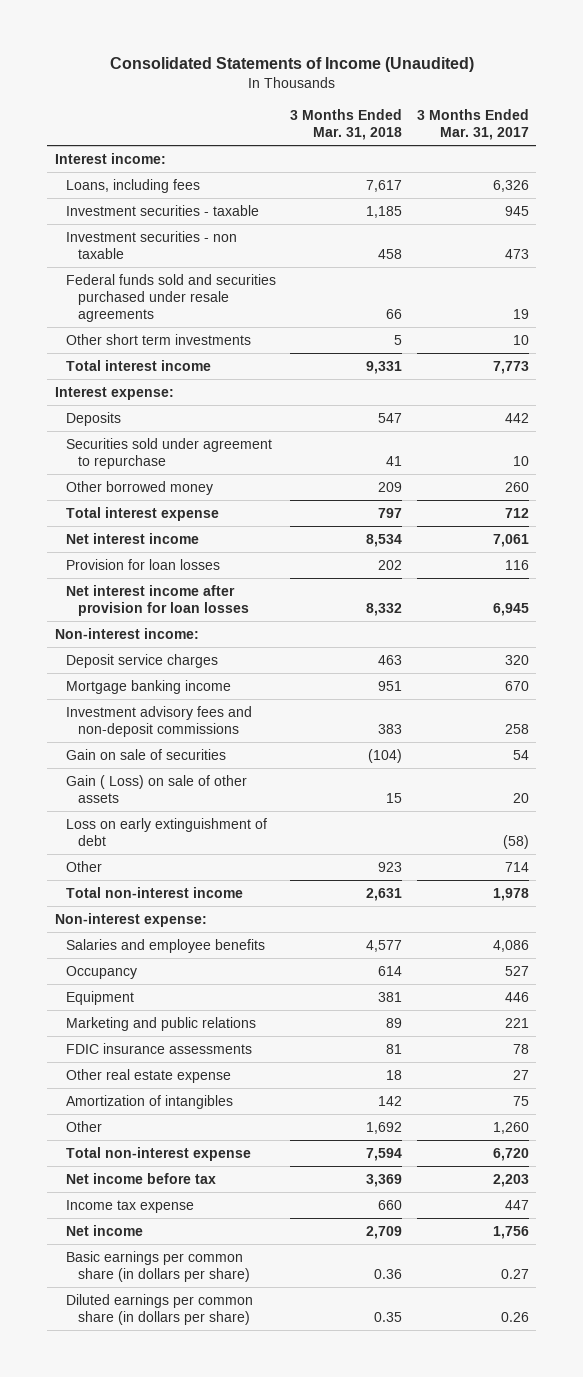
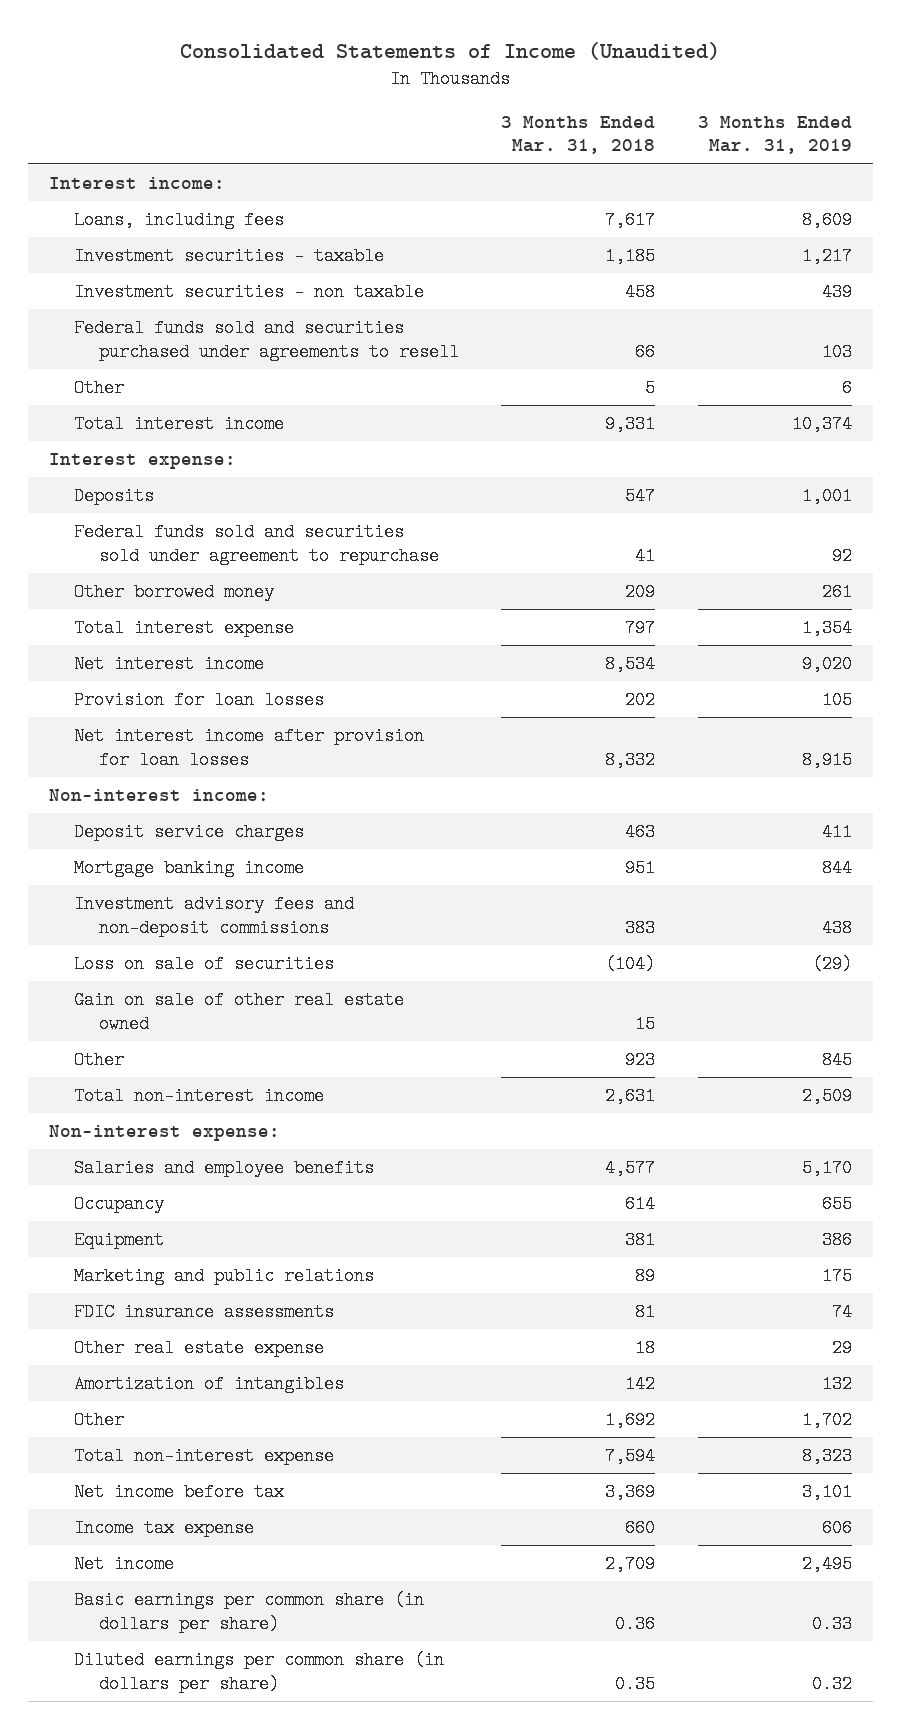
[416,109,529,141] 3 Months Ended Mar. 31, 2017 -> none
none -> [697,115,852,155] 3 Months Ended Mar. 31, 2019
[66,273,277,322] Federal funds sold and securities purchased under resale agreements -> [74,319,460,361] Federal funds sold and securities purchased under agreements to resell
[66,333,252,345] Other short term investments -> [74,379,125,398] Other
[66,437,273,469] Securities sold under agreement to repurchase -> [74,523,440,565] Federal funds sold and securities sold under agreement to repurchase
[66,817,268,846] Loss on early extinguishment of debt -> none
[66,748,227,760] Gain on sale of securities -> [74,955,335,974] Loss on sale of securities
[66,774,248,803] Gain ( Loss) on sale of other assets -> [74,991,405,1033] Gain on sale of other real estate owned

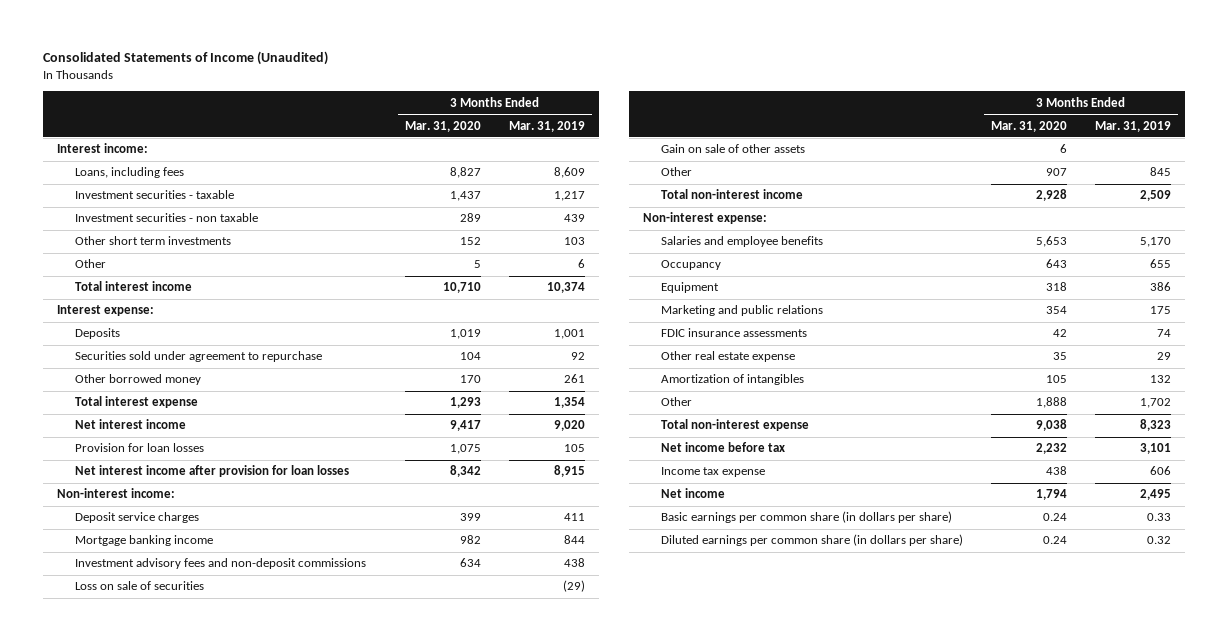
[501,115,656,155] 3 Months Ended Mar. 31, 2018 -> none
none -> [404,120,481,132] Mar. 31, 2020
[74,319,460,361] Federal funds sold and securities purchased under agreements to resell -> none
none -> [74,236,231,246] Other short term investments
[74,523,440,565] Federal funds sold and securities sold under agreement to repurchase -> [74,351,322,363] Securities sold under agreement to repurchase
[74,991,405,1033] Gain on sale of other real estate owned -> [661,144,806,154] Gain on sale of other assets

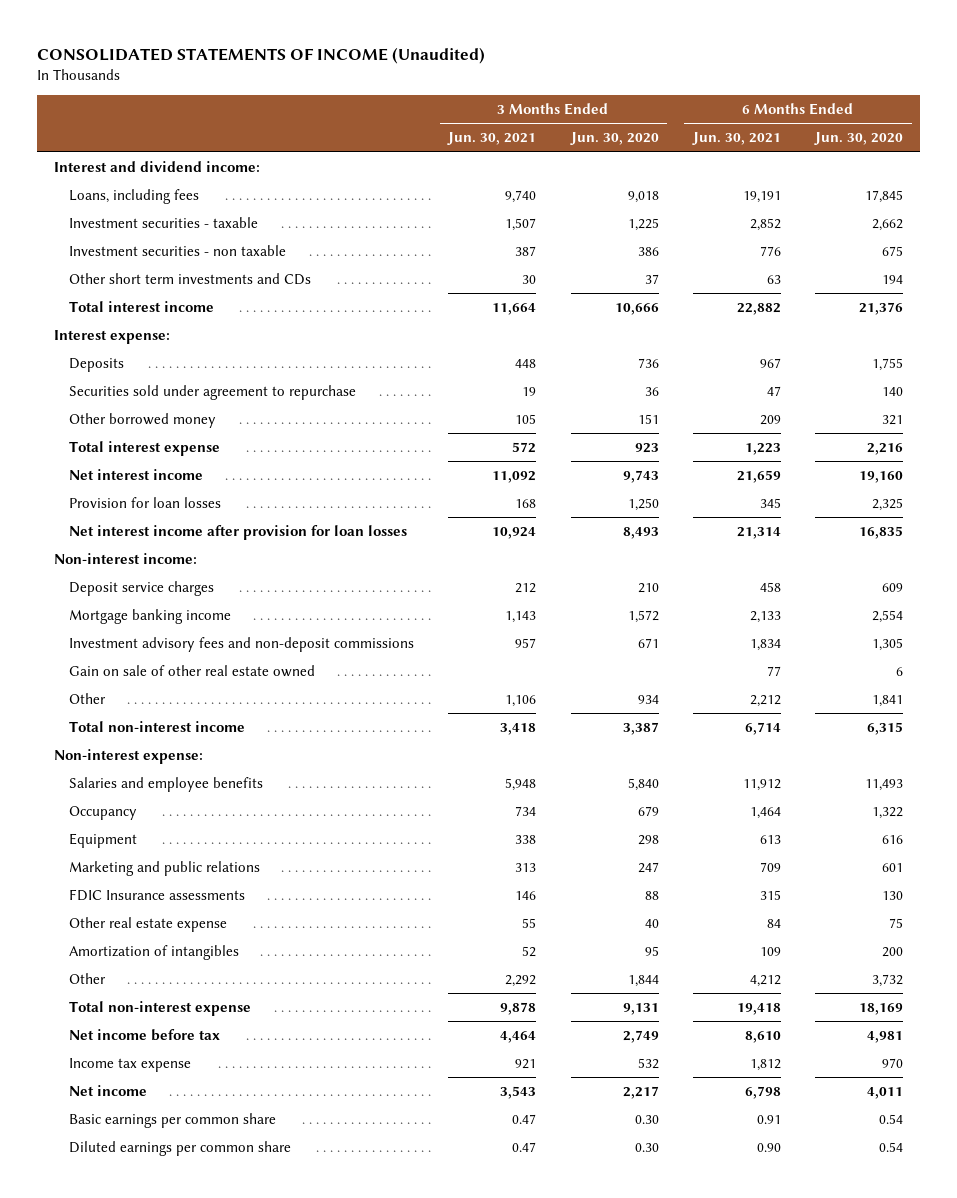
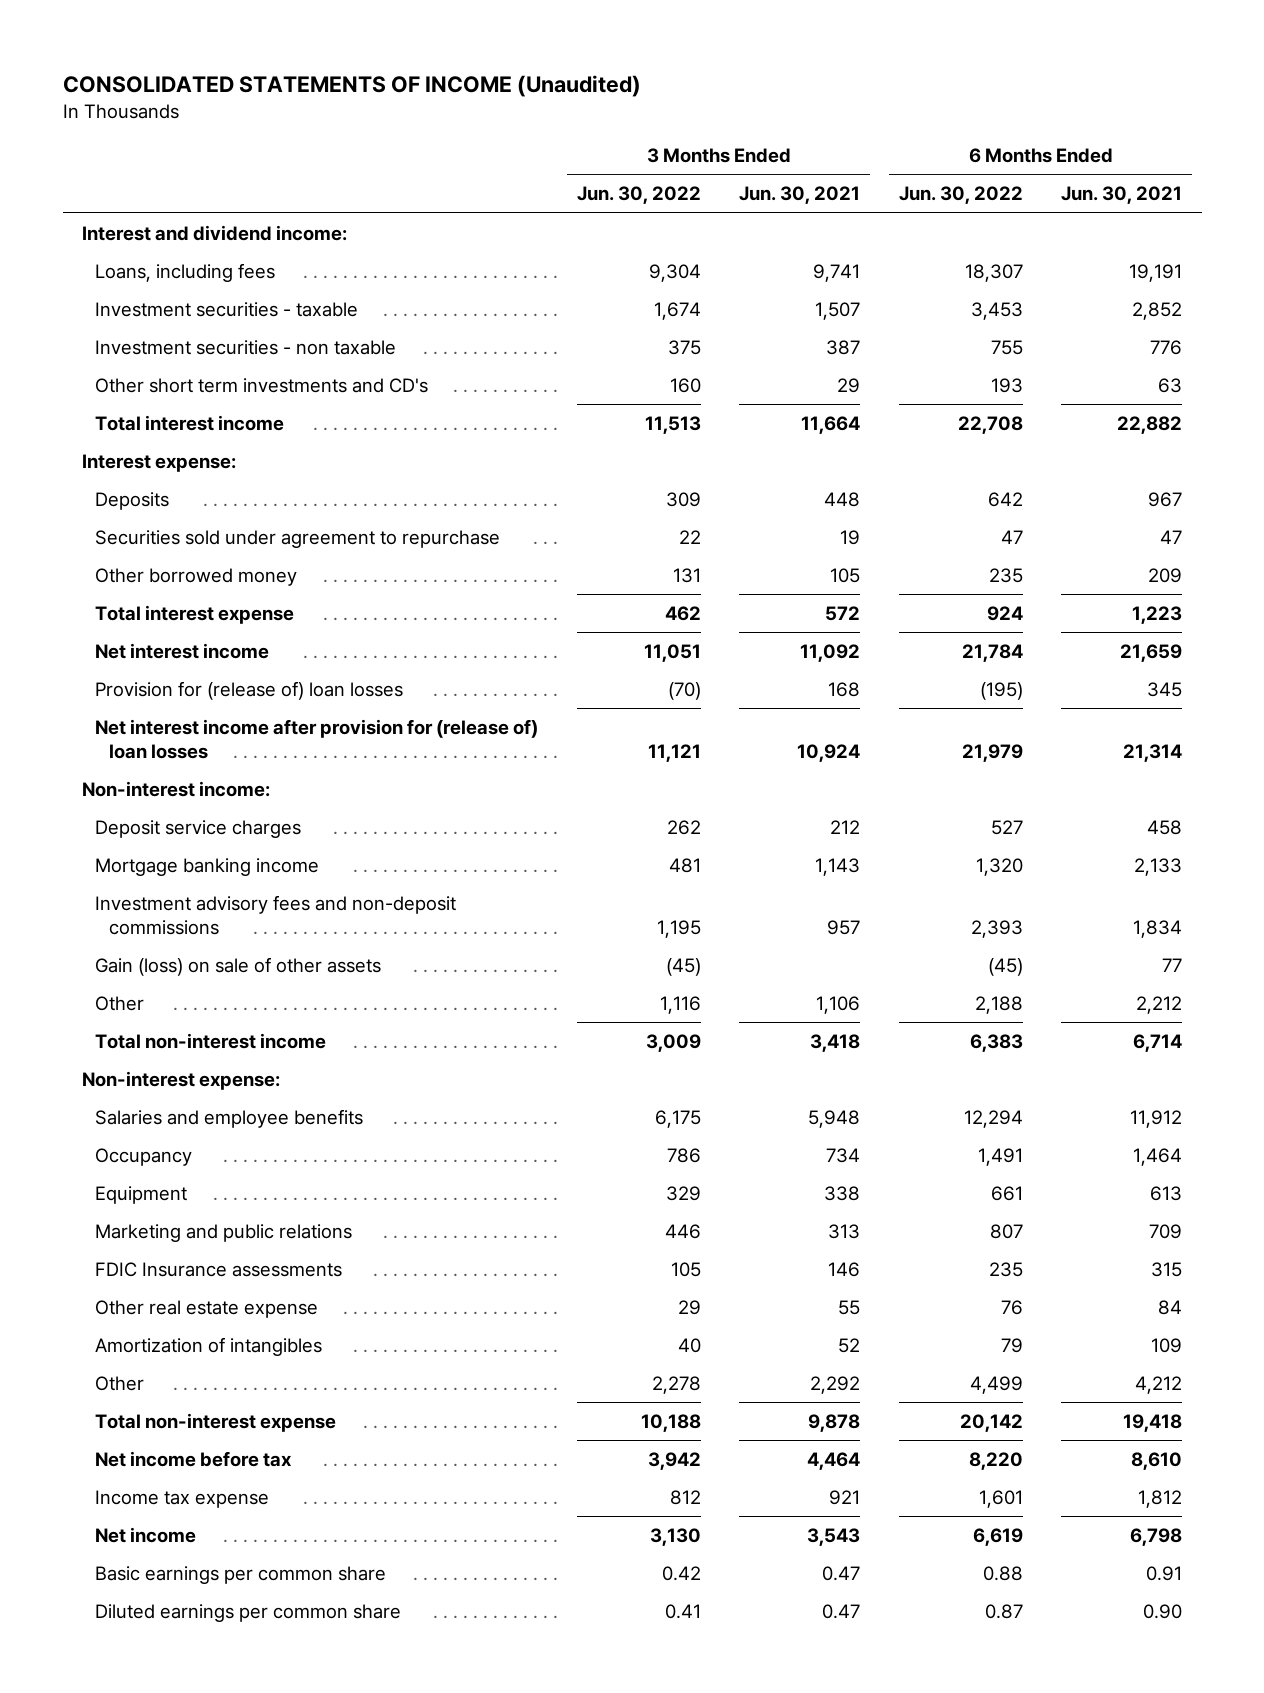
[569,132,659,146] Jun. 30, 2020 -> none
[814,132,904,146] Jun. 30, 2020 -> none
none -> [576,186,701,205] Jun. 30, 2022
none -> [898,186,1023,205] Jun. 30, 2022
[505,189,537,203] 9,740 -> [813,263,861,282] 9,741
[68,272,311,285] Other short term investments and CDs -> [95,377,429,393] Other short term investments and CD's
[522,274,537,284] 30 -> [837,377,861,393] 29
[68,496,221,508] Provision for loan losses -> [95,680,404,700] Provision for (release of) loan losses
[68,524,407,540] Net interest income after provision for loan losses -> [95,718,539,759] Net interest income after provision for (release of) loan losses
[68,664,315,677] Gain on sale of other real estate owned -> [95,956,382,976] Gain (loss) on sale of other assets

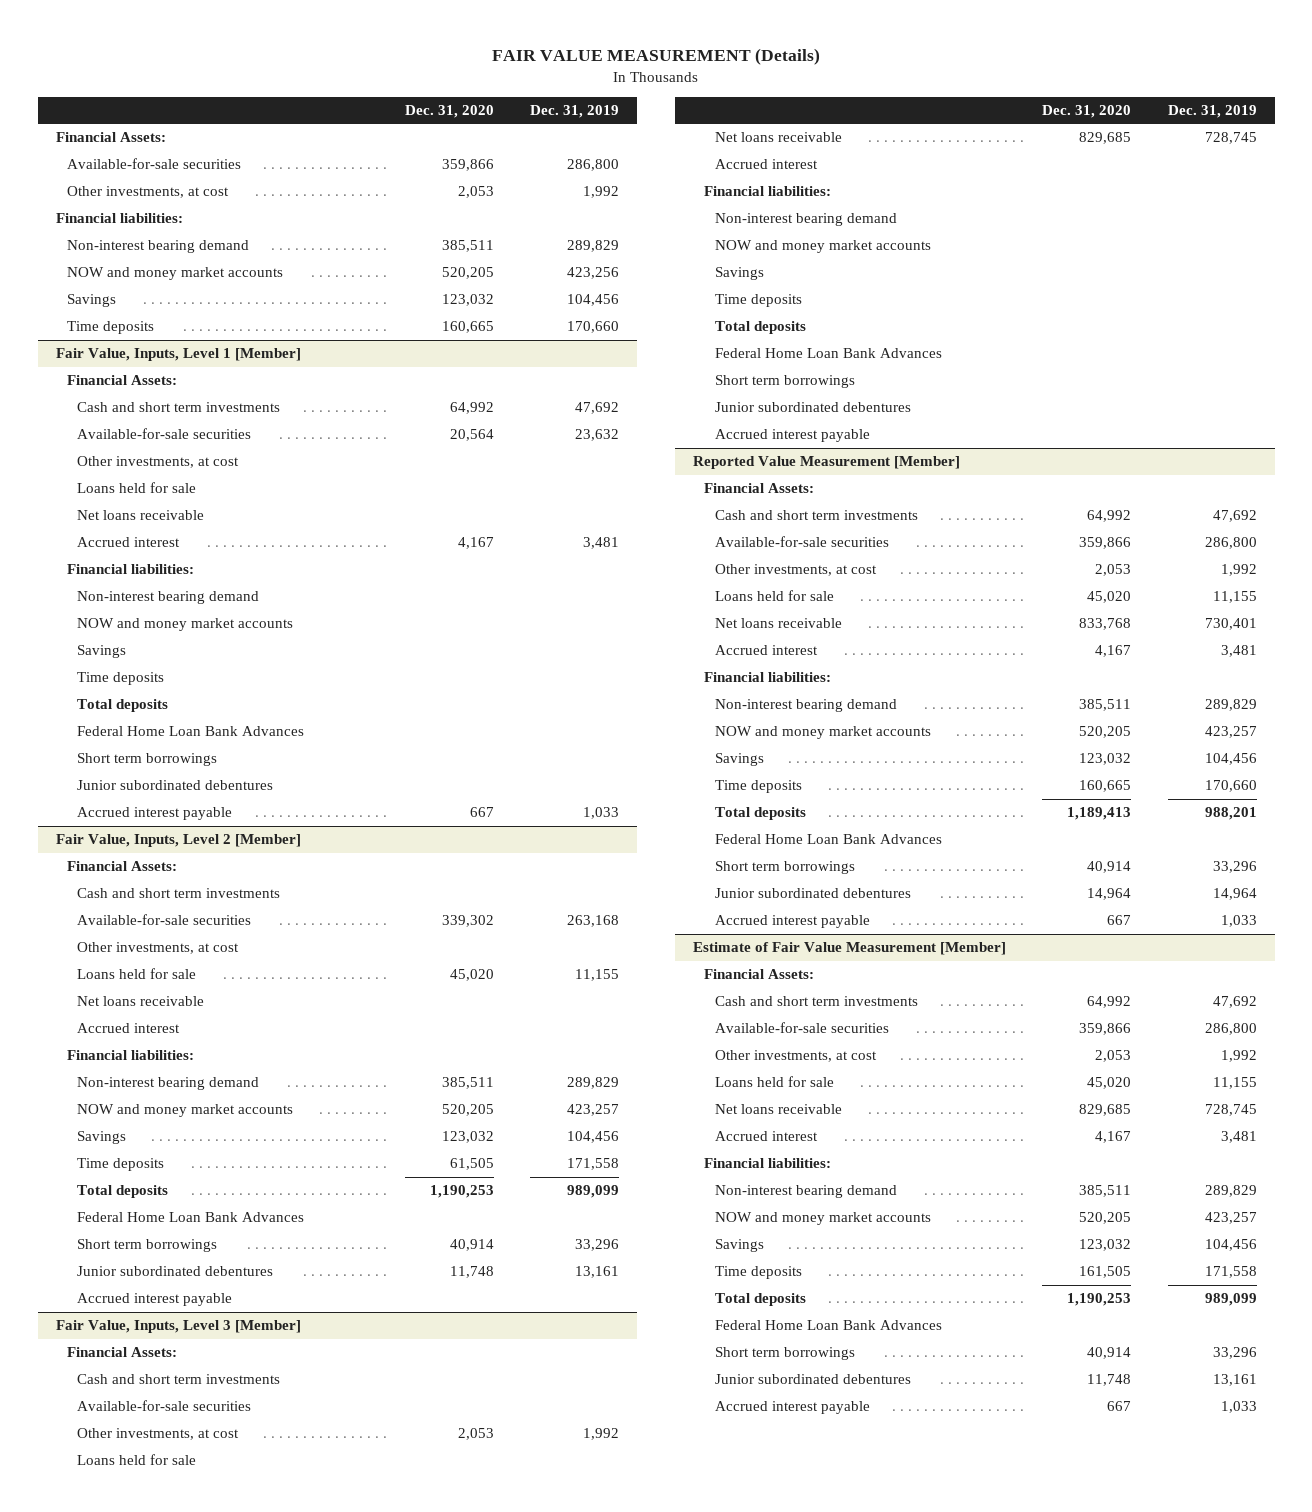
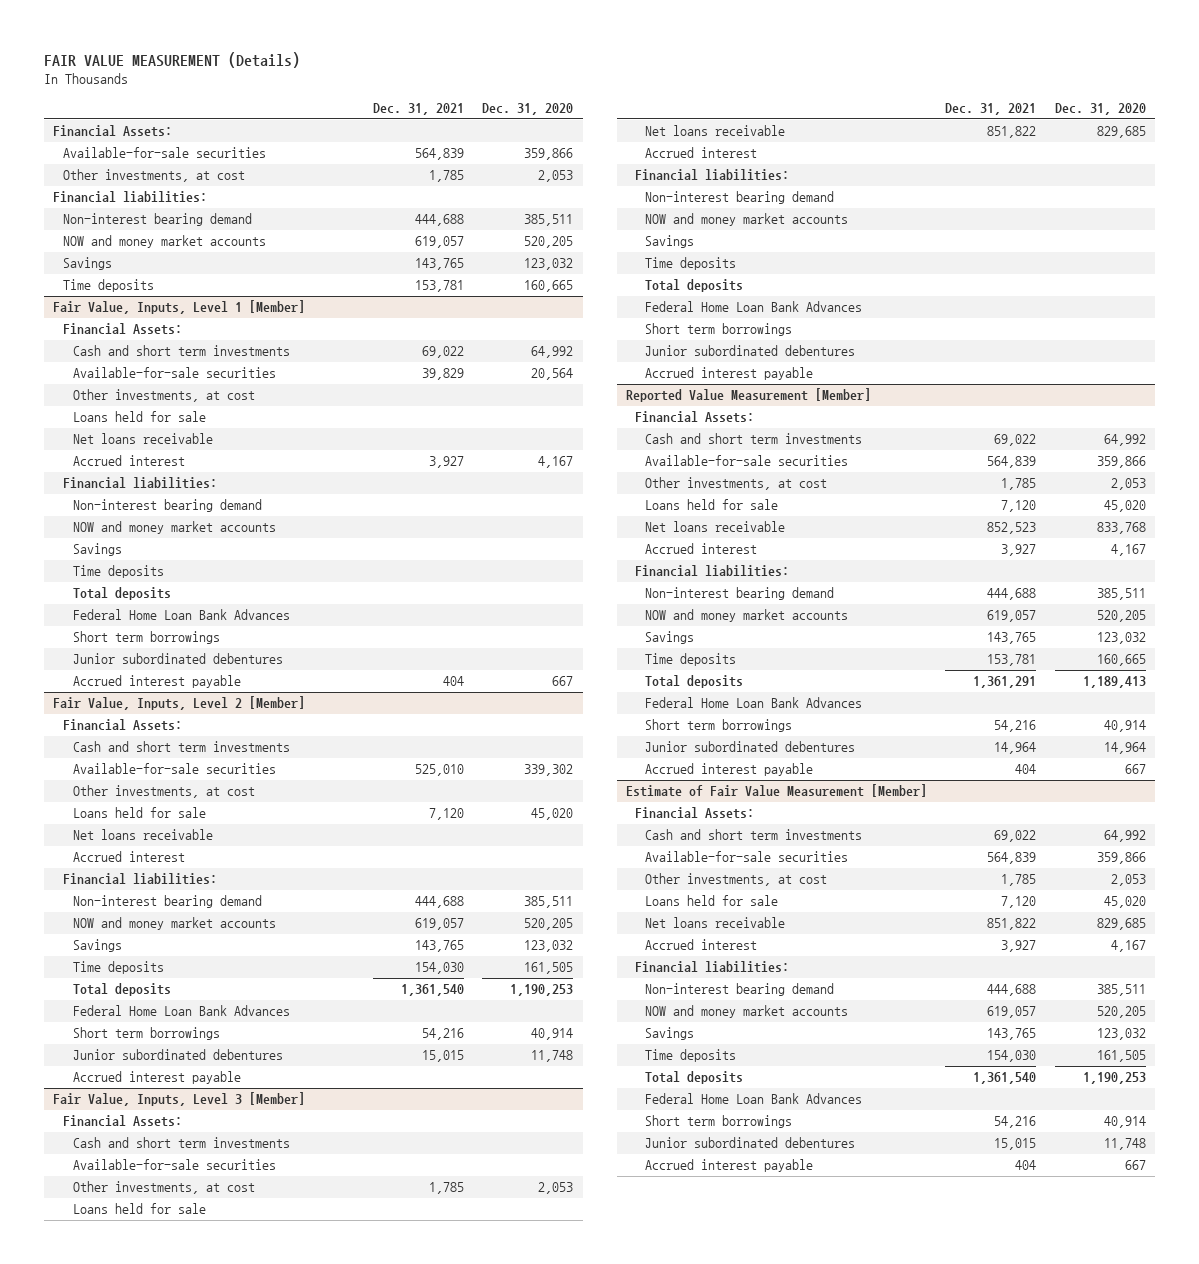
[530,104,620,118] Dec. 31, 2019 -> none
none -> [372,103,464,116] Dec. 31, 2021
[450,1158,495,1171] 61,505 -> [524,962,574,975] 161,505

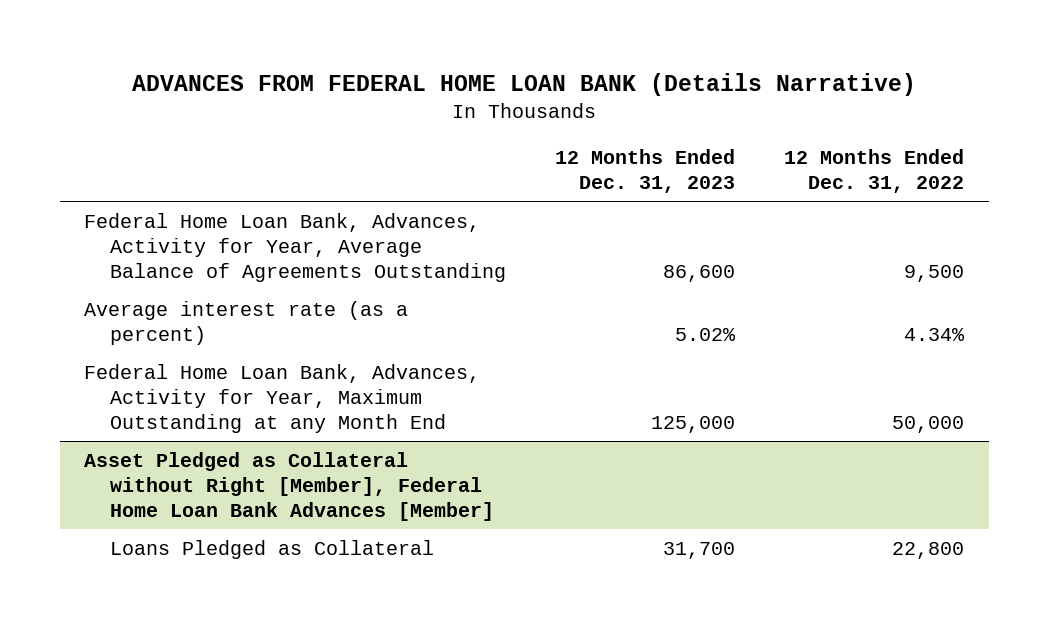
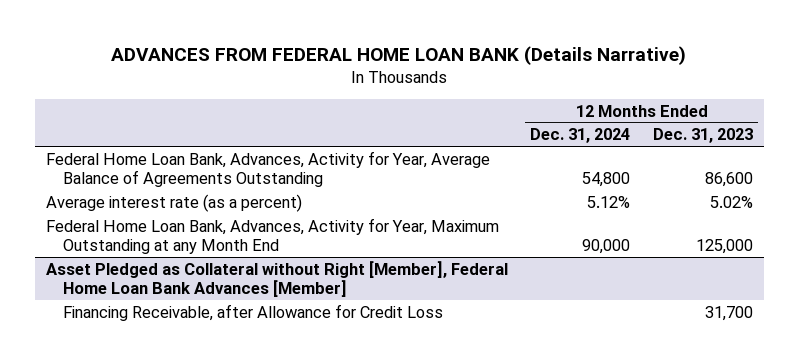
[784,148,965,193] 12 Months Ended Dec. 31, 2022 -> none
none -> [530,128,631,144] Dec. 31, 2024
[110,539,435,559] Loans Pledged as Collateral -> [63,303,444,321] Financing Receivable, after Allowance for Credit Loss

